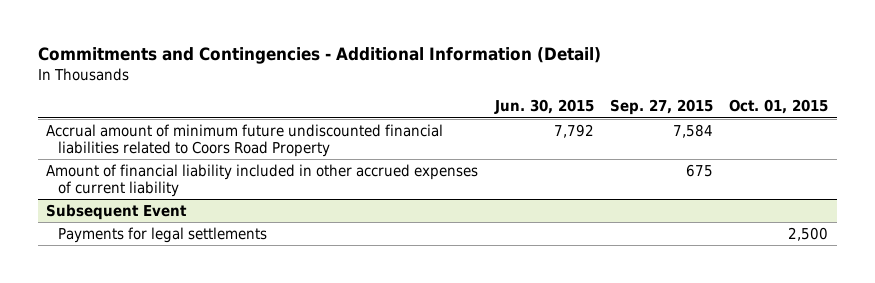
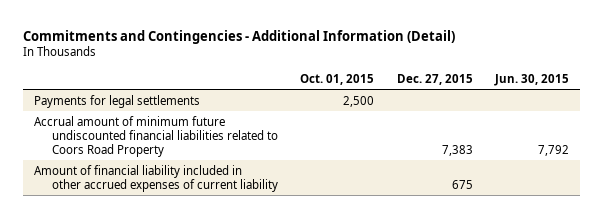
[610,99,714,116] Sep. 27, 2015 -> none
none -> [396,73,473,85] Dec. 27, 2015
none -> [34,94,201,108] Payments for legal settlements
[46,203,188,220] Subsequent Event -> none
[57,226,267,243] Payments for legal settlements -> none

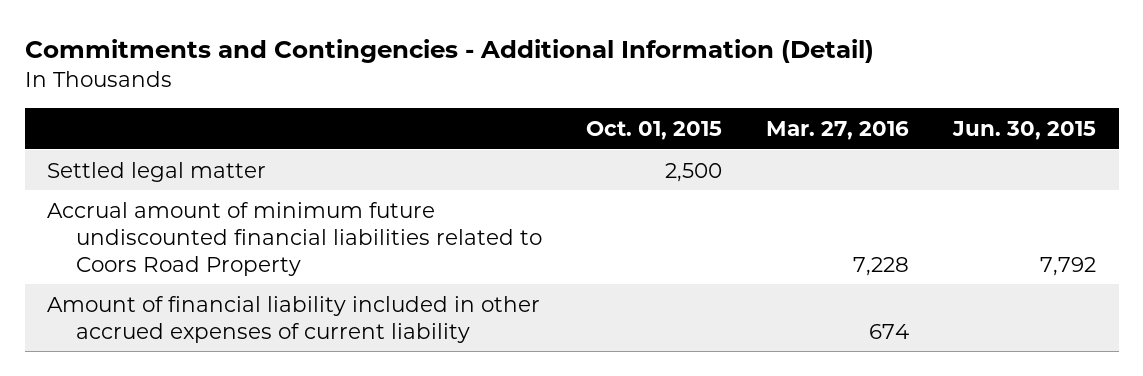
[396,73,473,85] Dec. 27, 2015 -> none
none -> [766,120,910,140] Mar. 27, 2016
[34,94,201,108] Payments for legal settlements -> [46,161,266,182] Settled legal matter

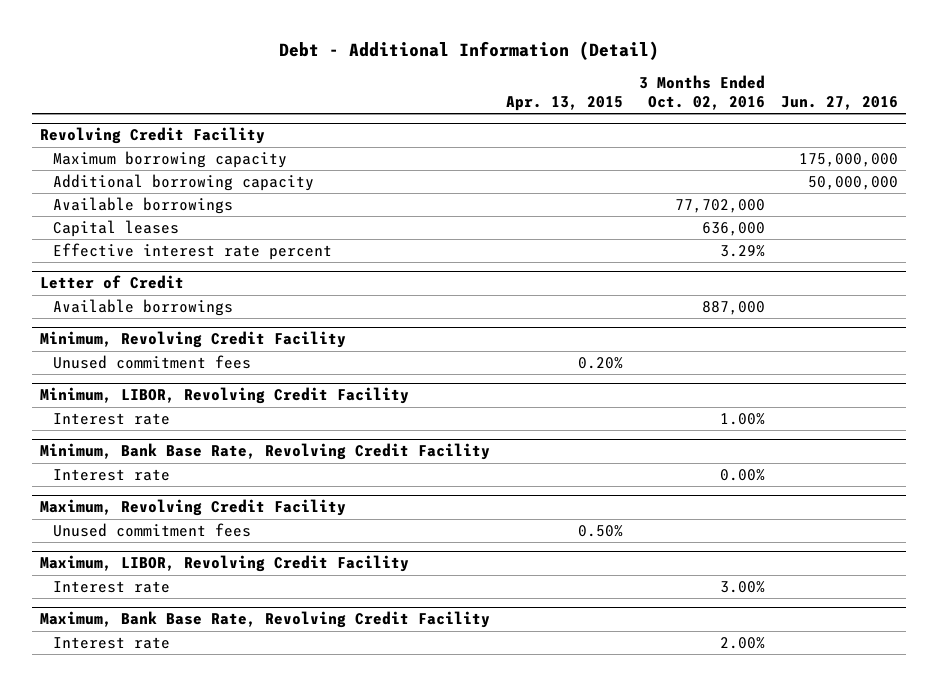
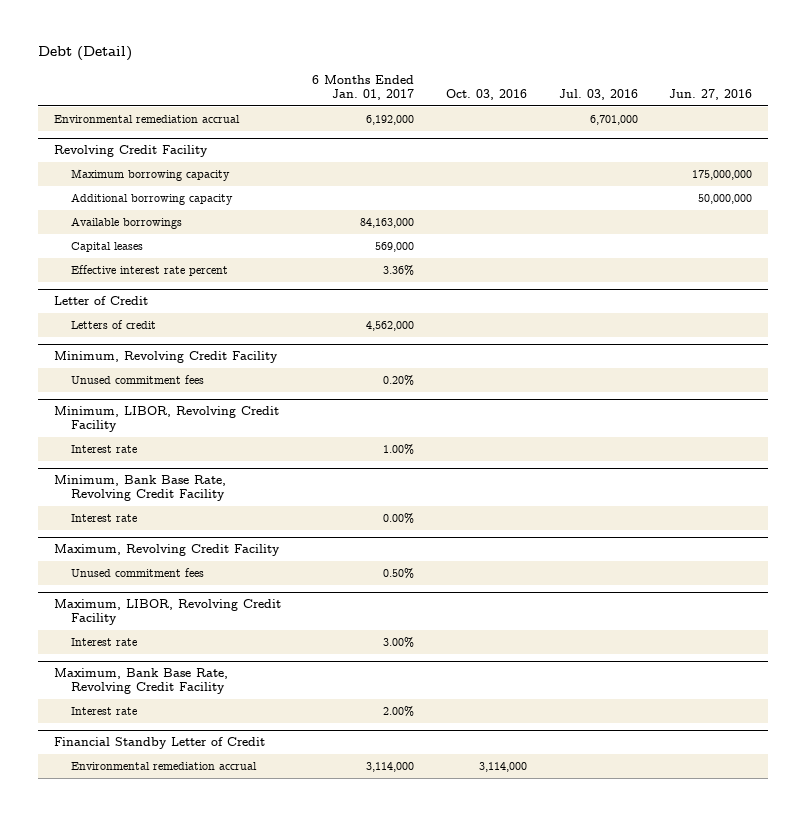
[279,41,660,61] Debt - Additional Information (Detail) -> [37,46,132,62] Debt (Detail)
[506,96,624,112] Apr. 13, 2015 -> none
[638,75,765,111] 3 Months Ended Oct. 02, 2016 -> none
none -> [312,74,415,100] 6 Months Ended Jan. 01, 2017
none -> [445,88,527,100] Oct. 03, 2016
none -> [558,88,638,100] Jul. 03, 2016
none -> [53,114,240,123] Environmental remediation accrual
[53,299,234,317] Available borrowings -> [71,319,157,329] Letters of credit
none -> [53,736,265,749] Financial Standby Letter of Credit
none -> [71,761,258,770] Environmental remediation accrual

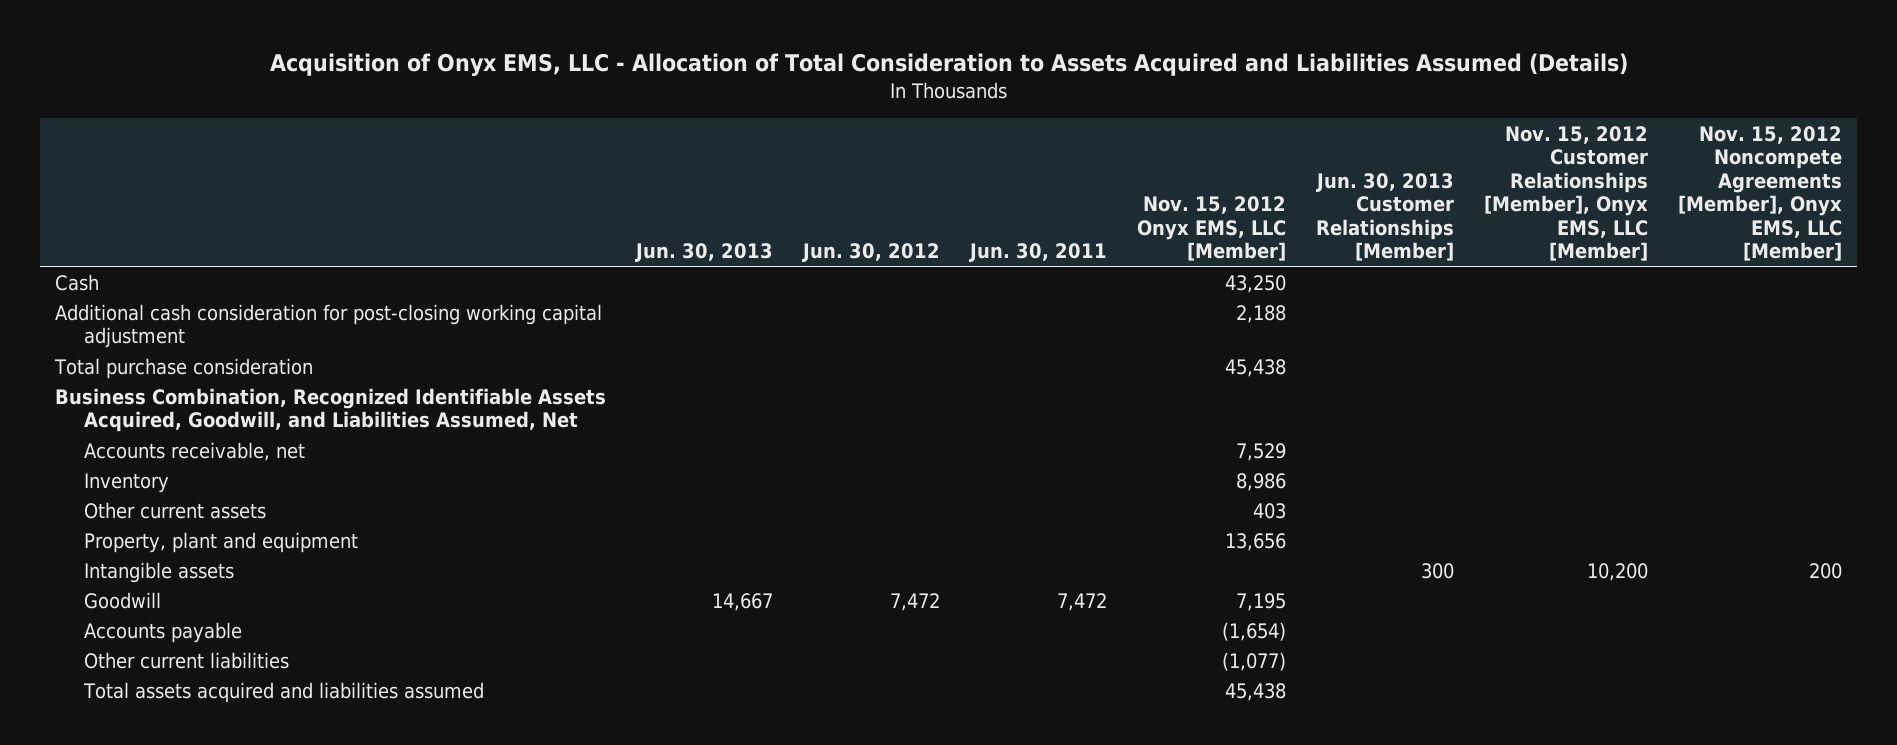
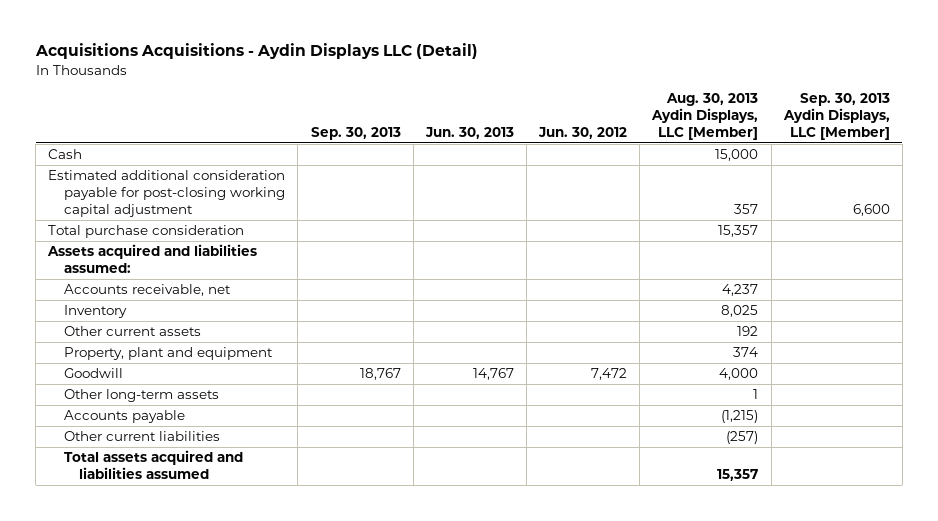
[269,53,1628,77] Acquisition of Onyx EMS, LLC - Allocation of Total Consideration to Assets Acquired and Liabilities Assumed (Details) -> [34,43,478,60] Acquisitions Acquisitions - Aydin Displays LLC (Detail)
[969,243,1108,263] Jun. 30, 2011 -> none
[1137,196,1287,262] Nov. 15, 2012 Onyx EMS, LLC [Member] -> none
[1316,172,1455,262] Jun. 30, 2013 Customer Relationships [Member] -> none
[1483,125,1648,262] Nov. 15, 2012 Customer Relationships [Member], Onyx EMS, LLC [Member] -> none
[1677,125,1842,262] Nov. 15, 2012 Noncompete Agreements [Member], Onyx EMS, LLC [Member] -> none
none -> [310,127,401,141] Sep. 30, 2013
none -> [651,93,759,141] Aug. 30, 2013 Aydin Displays, LLC [Member]
none -> [782,93,890,141] Sep. 30, 2013 Aydin Displays, LLC [Member]
[55,303,603,349] Additional cash consideration for post-closing working capital adjustment -> [48,170,286,218] Estimated additional consideration payable for post-closing working capital adjustment
[55,387,607,433] Business Combination, Recognized Identifiable Assets Acquired, Goodwill, and Liabilities Assumed, Net -> [47,244,258,274] Assets acquired and liabilities assumed:
[83,561,234,583] Intangible assets -> none
[712,592,774,611] 14,667 -> [472,368,514,381] 14,767
none -> [63,389,219,403] Other long-term assets

